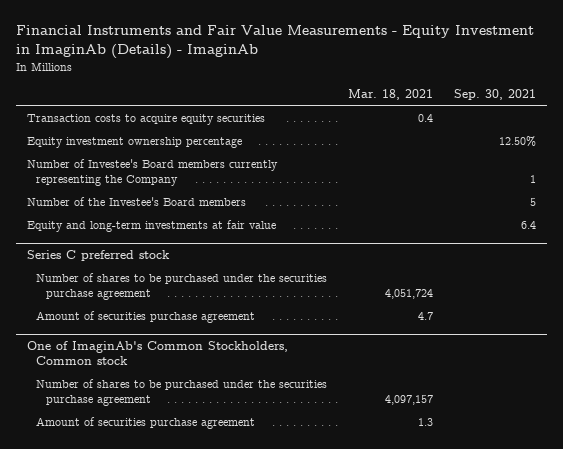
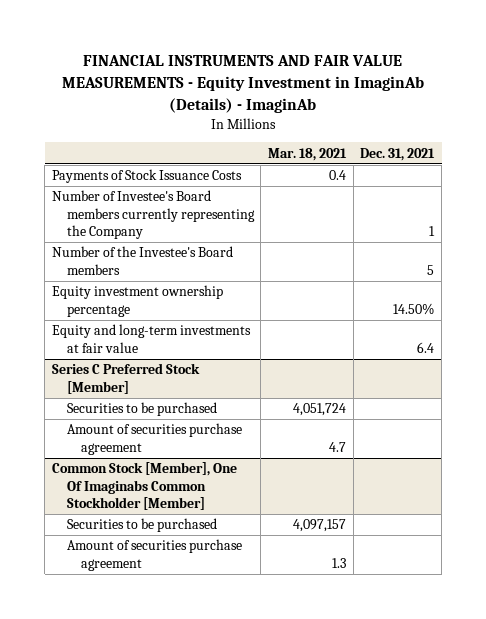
[16,25,535,60] Financial Instruments and Fair Value Measurements - Equity Investment in ImaginAb (Details) - ImaginAb -> [62,55,425,113] FINANCIAL INSTRUMENTS AND FAIR VALUE MEASUREMENTS - Equity Investment in ImaginAb (Details) - ImaginAb
[454,89,537,101] Sep. 30, 2021 -> none
none -> [360,147,436,161] Dec. 31, 2021
[26,113,265,125] Transaction costs to acquire equity securities -> [51,169,242,184] Payments of Stock Issuance Costs
[26,136,242,148] Equity investment ownership percentage -> [51,285,223,317] Equity investment ownership percentage
[26,250,170,262] Series C preferred stock -> [51,363,200,394] Series C Preferred Stock [Member]
[36,272,328,300] Number of shares to be purchased under the securities purchase agreement -> [66,402,217,417] Securities to be purchased
[26,341,288,366] One of ImaginAb's Common Stockholders, Common stock -> [51,462,237,510] Common Stock [Member], One Of Imaginabs Common Stockholder [Member]
[36,378,328,406] Number of shares to be purchased under the securities purchase agreement -> [66,518,217,533] Securities to be purchased

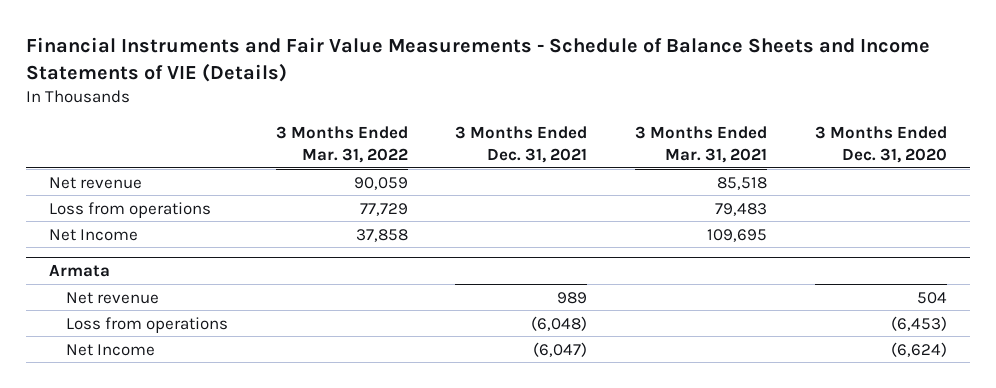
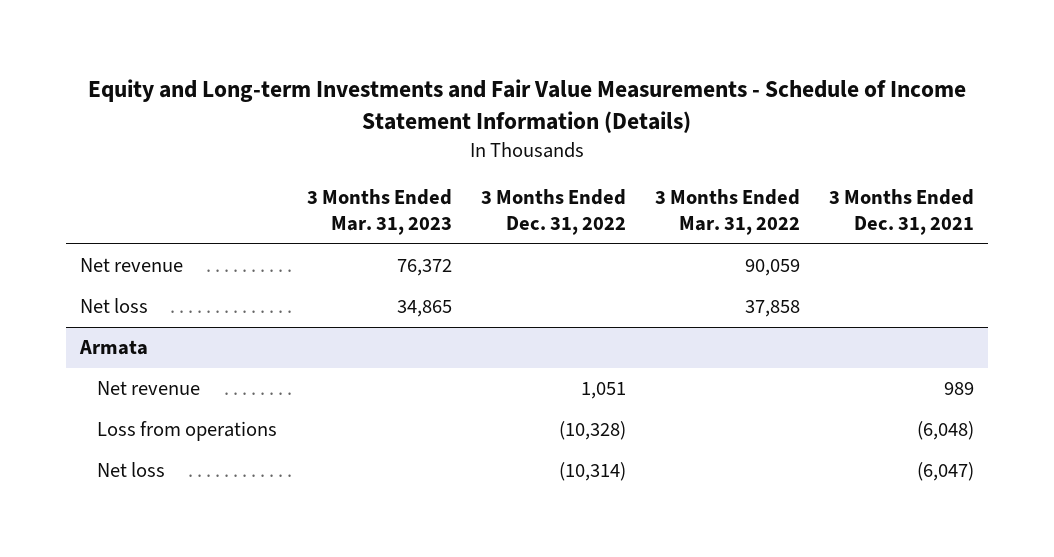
[25,37,930,83] Financial Instruments and Fair Value Measurements - Schedule of Balance Sheets and Income Statements of VIE (Details) -> [87,79,966,134] Equity and Long-term Investments and Fair Value Measurements - Schedule of Income Statement Information (Details)
[634,126,767,163] 3 Months Ended Mar. 31, 2021 -> none
[814,126,947,163] 3 Months Ended Dec. 31, 2020 -> none
none -> [306,189,452,235] 3 Months Ended Mar. 31, 2023
none -> [480,189,626,235] 3 Months Ended Dec. 31, 2022
[49,201,212,218] Loss from operations -> none
[49,228,139,241] Net Income -> [80,298,149,314] Net loss
[66,343,156,356] Net Income -> [97,462,166,478] Net loss

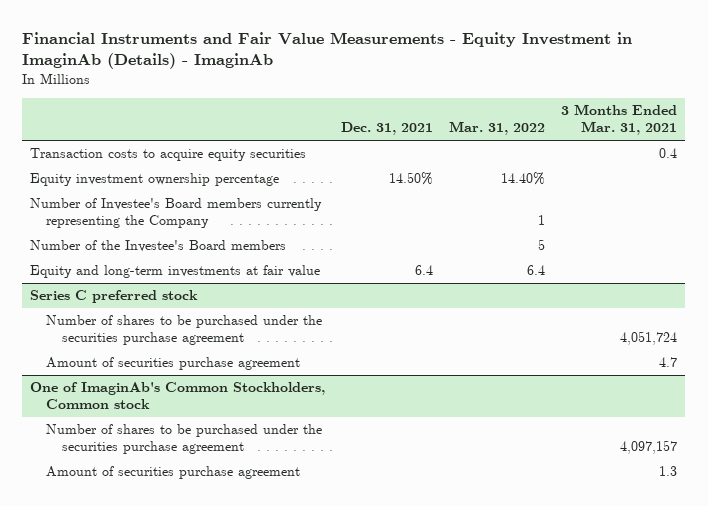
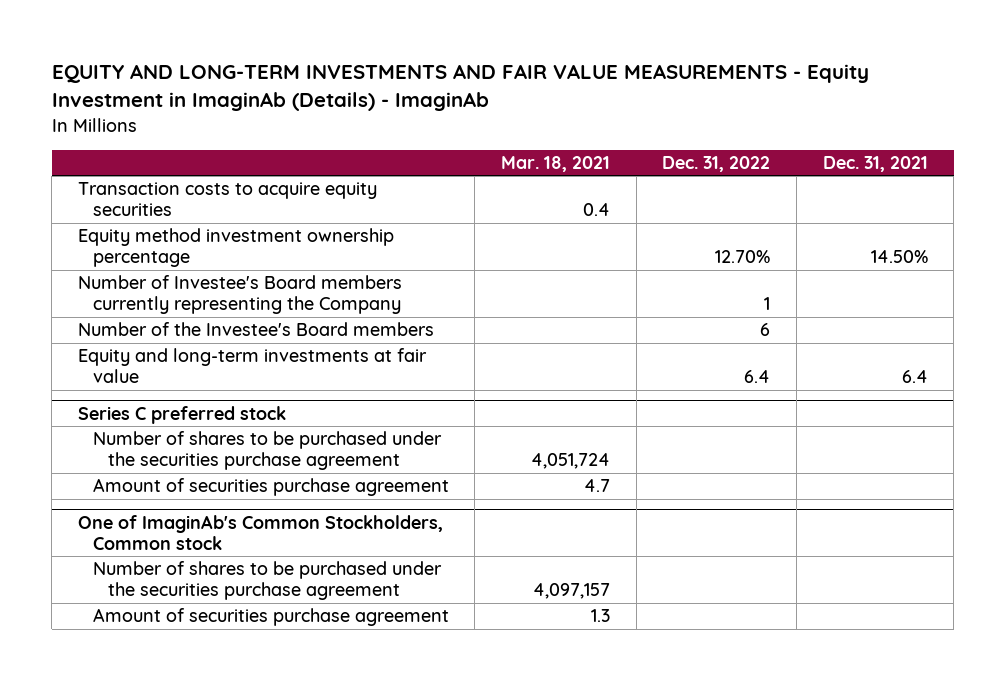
[22,31,633,70] Financial Instruments and Fair Value Measurements - Equity Investment in ImaginAb (Details) - ImaginAb -> [51,64,869,112] EQUITY AND LONG-TERM INVESTMENTS AND FAIR VALUE MEASUREMENTS - Equity Investment in ImaginAb (Details) - ImaginAb
[449,121,546,136] Mar. 31, 2022 -> none
[561,104,678,136] 3 Months Ended Mar. 31, 2021 -> none
none -> [500,155,610,172] Mar. 18, 2021
none -> [662,155,771,172] Dec. 31, 2022
[30,173,280,187] Equity investment ownership percentage -> [77,228,394,268] Equity method investment ownership percentage

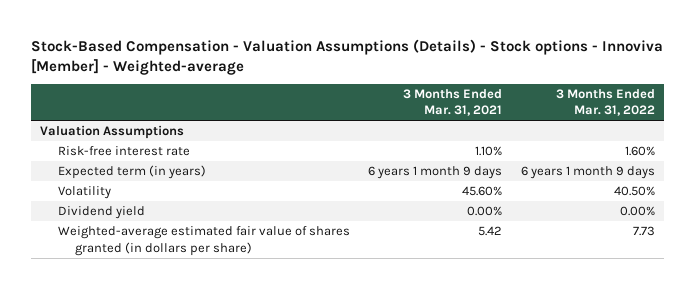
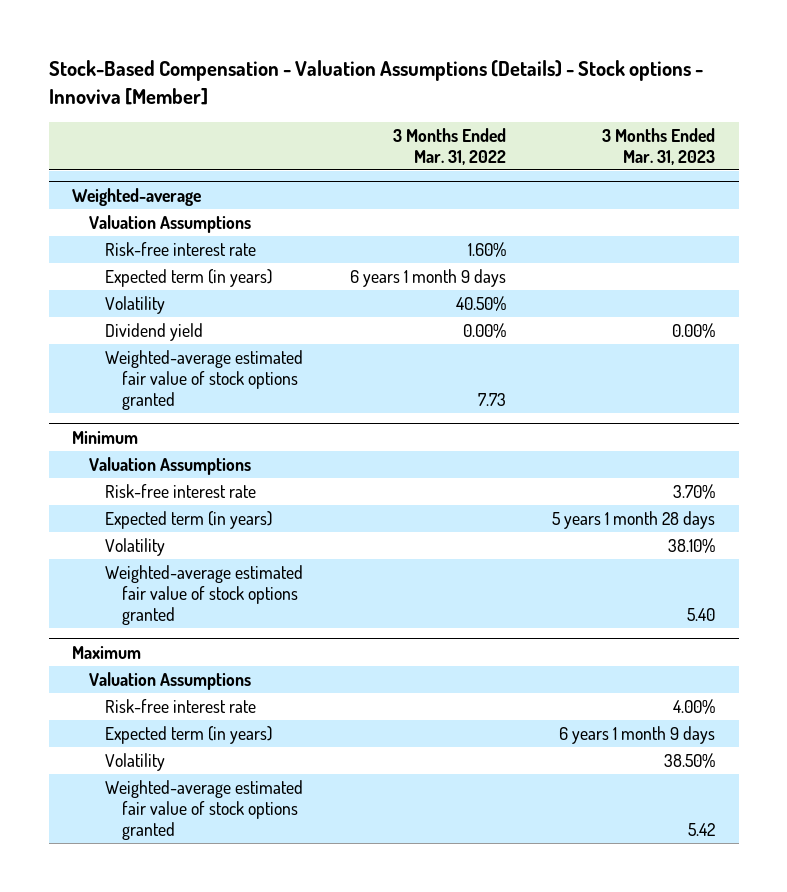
[30,38,663,75] Stock-Based Compensation - Valuation Assumptions (Details) - Stock options - Innoviva [Member] - Weighted-average -> [48,60,703,105] Stock-Based Compensation - Valuation Assumptions (Details) - Stock options - Innoviva [Member]
[403,88,503,117] 3 Months Ended Mar. 31, 2021 -> none
none -> [602,127,716,165] 3 Months Ended Mar. 31, 2023
none -> [72,187,202,206] Weighted-average
[57,226,350,256] Weighted-average estimated fair value of shares granted (in dollars per share) -> [105,350,304,410] Weighted-average estimated fair value of stock options granted
none -> [72,430,139,444] Minimum
none -> [88,457,251,476] Valuation Assumptions
none -> [105,484,257,499] Risk-free interest rate
none -> [105,511,273,530] Expected term (in years)
none -> [105,538,166,557] Volatility
none -> [105,565,304,625] Weighted-average estimated fair value of stock options granted
none -> [72,645,142,659] Maximum
none -> [88,672,251,691] Valuation Assumptions
none -> [105,699,257,714] Risk-free interest rate
none -> [105,726,273,745] Expected term (in years)
none -> [105,753,166,772] Volatility
none -> [105,780,304,840] Weighted-average estimated fair value of stock options granted

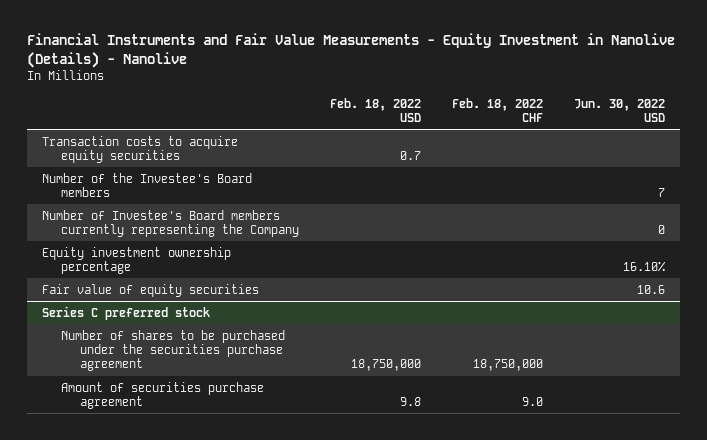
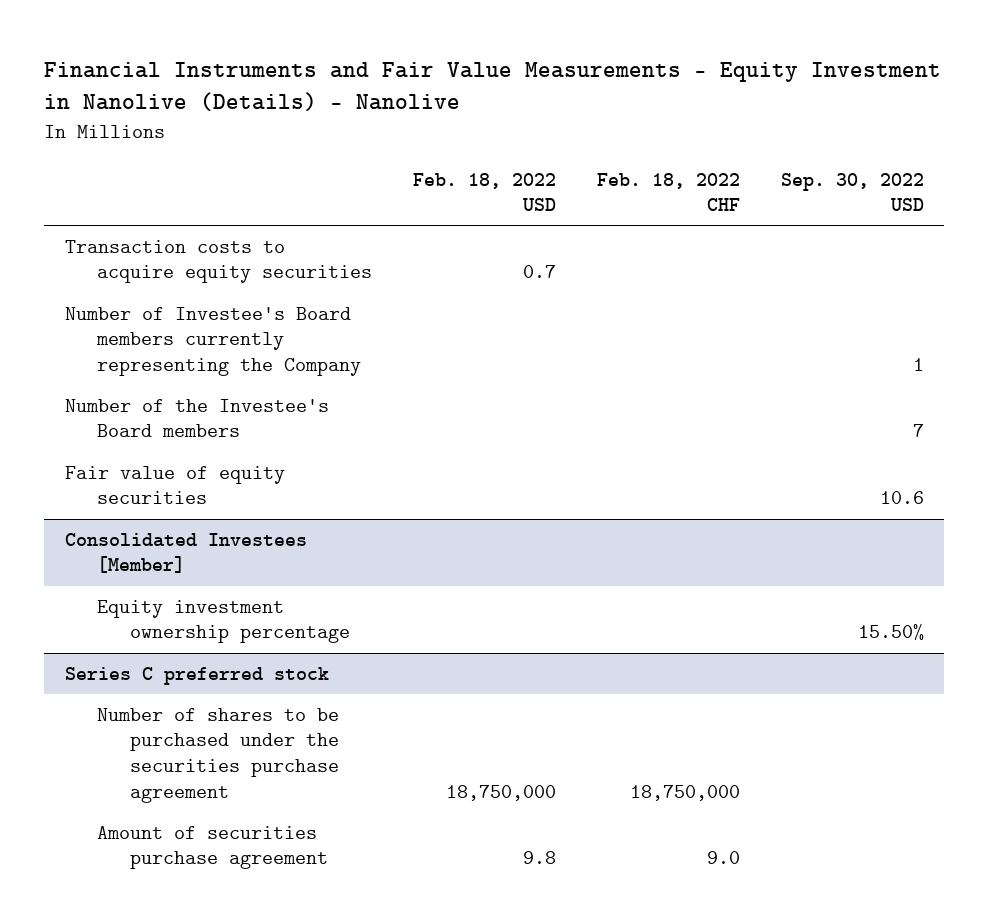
[573,98,665,122] Jun. 30, 2022 USD -> none
none -> [780,172,924,212] Sep. 30, 2022 USD
[42,246,232,275] Equity investment ownership percentage -> none
[42,172,253,198] Number of the Investee's Board members -> [64,398,329,438] Number of the Investee's Board members
none -> [64,532,307,574] Consolidated Investees [Member]
none -> [97,599,351,644] Equity investment ownership percentage

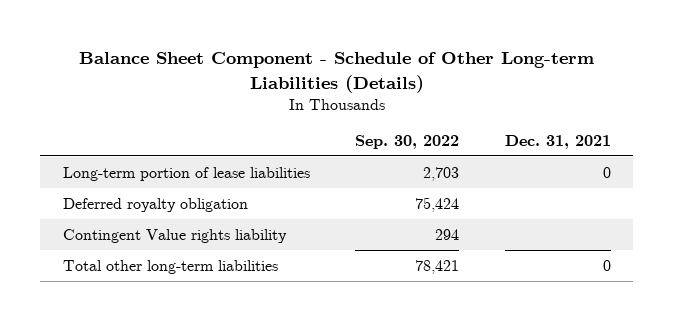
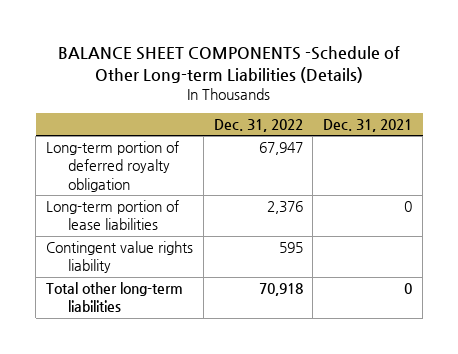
[78,52,594,93] Balance Sheet Component - Schedule of Other Long-term Liabilities (Details) -> [58,45,401,83] BALANCE SHEET COMPONENTS -Schedule of Other Long-term Liabilities (Details)
[355,134,460,149] Sep. 30, 2022 -> none
none -> [213,118,303,132] Dec. 31, 2022
none -> [46,141,180,192] Long-term portion of deferred royalty obligation
[62,197,248,212] Deferred royalty obligation -> none
[62,228,287,243] Contingent Value rights liability -> [46,241,194,274] Contingent value rights liability

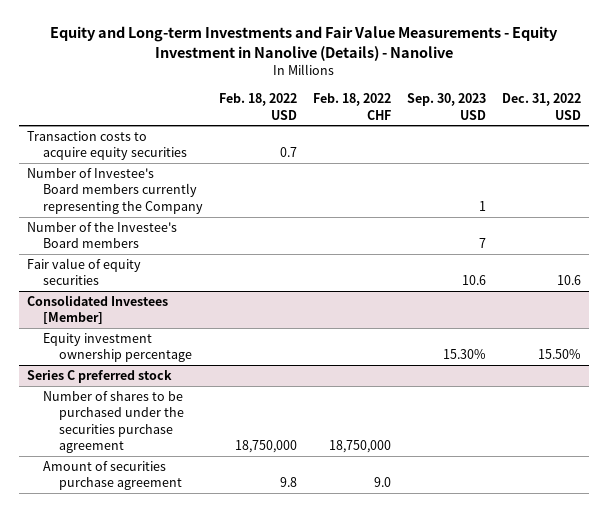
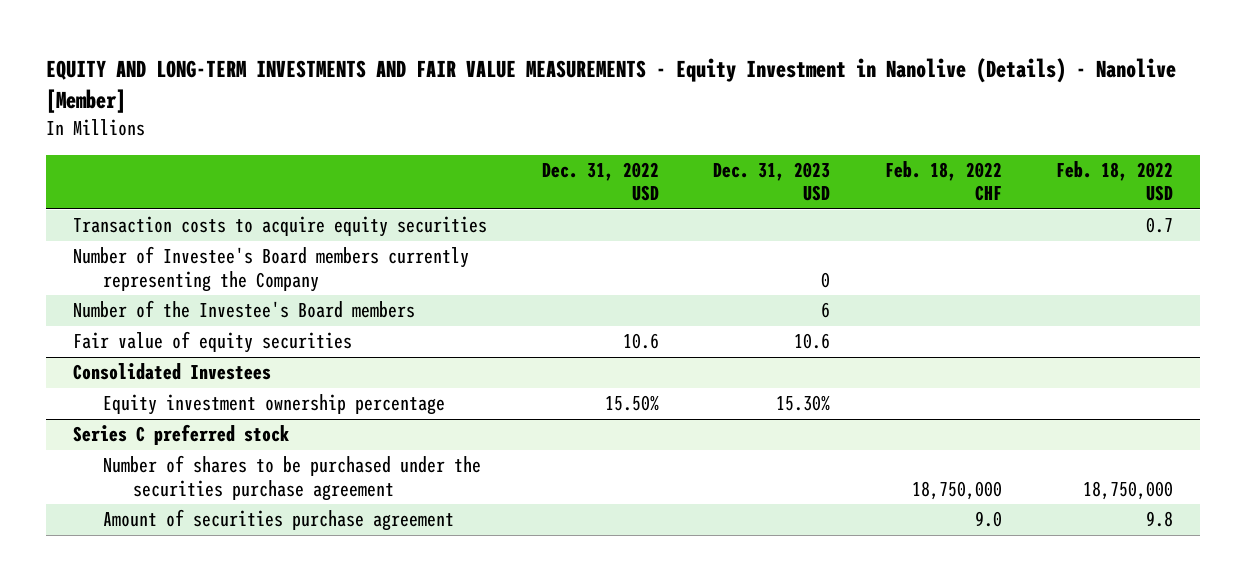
[49,26,558,62] Equity and Long-term Investments and Fair Value Measurements - Equity Investment in Nanolive (Details) - Nanolive -> [45,57,1176,113] EQUITY AND LONG-TERM INVESTMENTS AND FAIR VALUE MEASUREMENTS - Equity Investment in Nanolive (Details) - Nanolive [Member]
[407,93,487,120] Sep. 30, 2023 USD -> none
none -> [713,161,831,202] Dec. 31, 2023 USD
[26,295,168,325] Consolidated Investees [Member] -> [73,363,272,381] Consolidated Investees

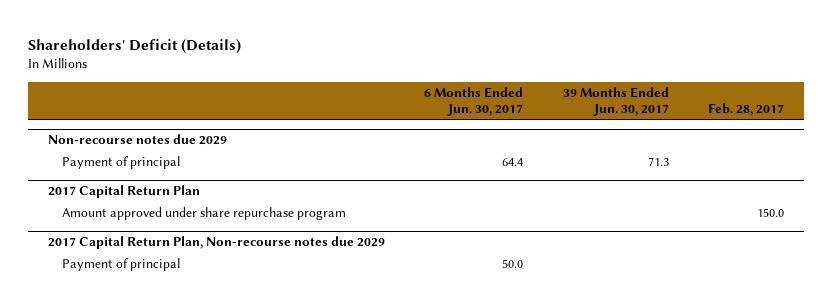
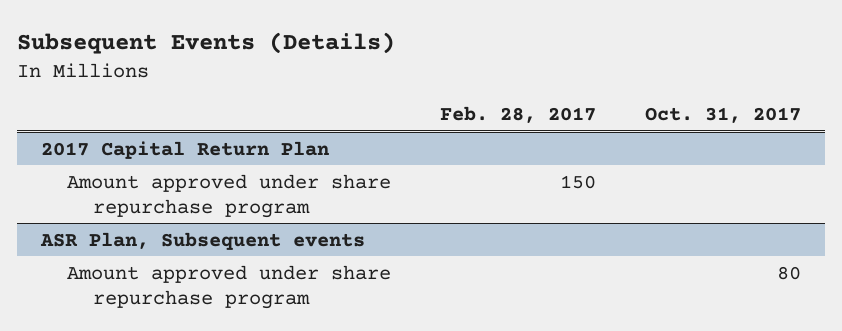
[28,38,242,54] Shareholders' Deficit (Details) -> [16,32,395,55] Subsequent Events (Details)
[424,86,524,117] 6 Months Ended Jun. 30, 2017 -> none
[562,86,669,117] 39 Months Ended Jun. 30, 2017 -> none
none -> [644,107,801,124] Oct. 31, 2017
[48,134,228,146] Non-recourse notes due 2029 -> none
[62,156,181,170] Payment of principal -> none
[48,236,386,250] 2017 Capital Return Plan, Non-recourse notes due 2029 -> none
[62,258,181,272] Payment of principal -> none
[756,208,784,218] 150.0 -> [560,174,597,189] 150
none -> [40,231,366,250] ASR Plan, Subsequent events
none -> [67,264,392,309] Amount approved under share repurchase program

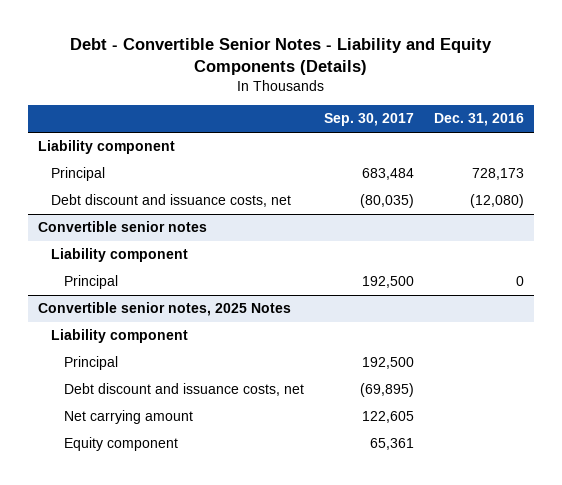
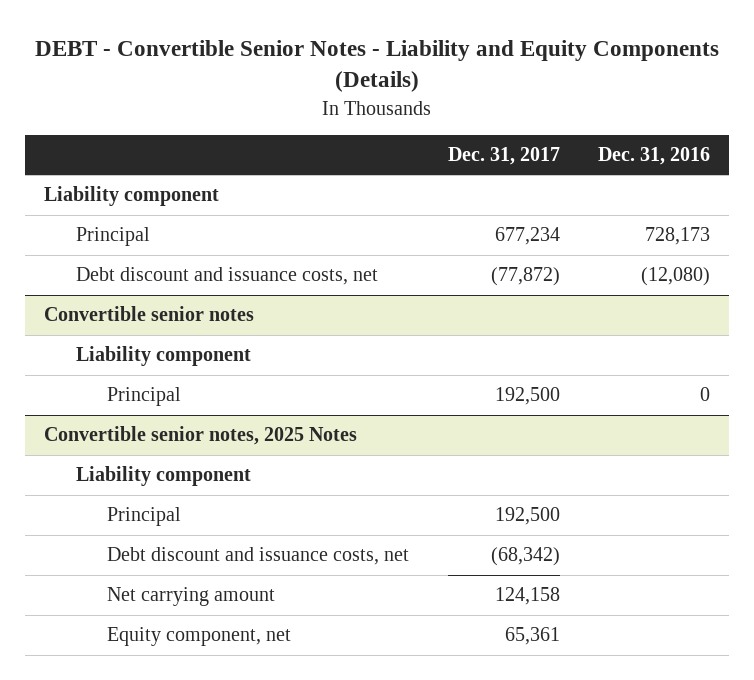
[69,37,492,75] Debt - Convertible Senior Notes - Liability and Equity Components (Details) -> [34,40,719,93] DEBT - Convertible Senior Notes - Liability and Equity Components (Details)
[323,113,414,127] Sep. 30, 2017 -> none
none -> [447,147,560,166] Dec. 31, 2017
[63,437,178,452] Equity component -> [107,627,292,647] Equity component, net

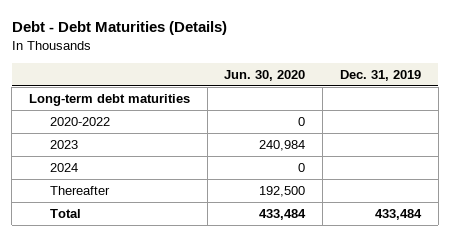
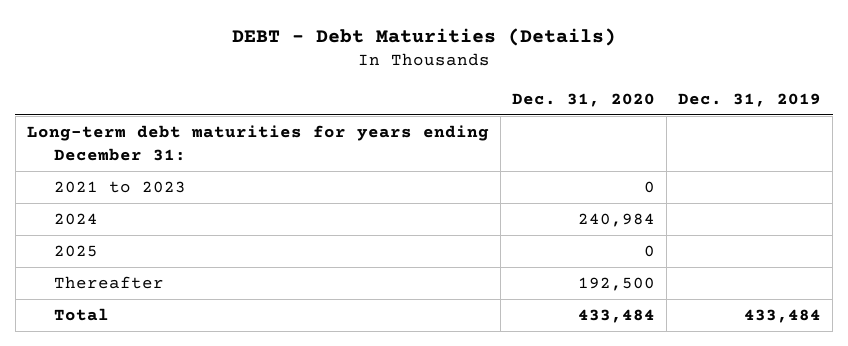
[11,21,227,36] Debt - Debt Maturities (Details) -> [231,27,616,46] DEBT - Debt Maturities (Details)
[224,70,306,82] Jun. 30, 2020 -> none
none -> [511,92,655,107] Dec. 31, 2020
[49,116,110,126] 2020-2022 -> none
[49,139,78,149] 2023 -> none
[28,93,190,106] Long-term debt maturities -> [26,125,489,161] Long-term debt maturities for years ending December 31:
none -> [53,181,186,194] 2021 to 2023
none -> [53,245,98,258] 2025

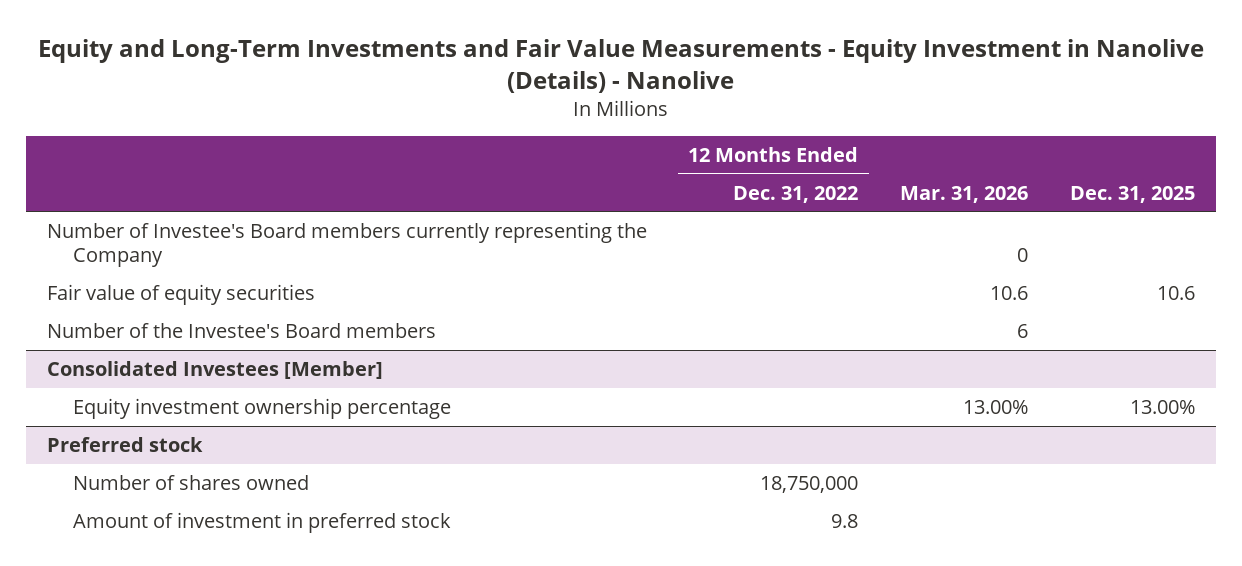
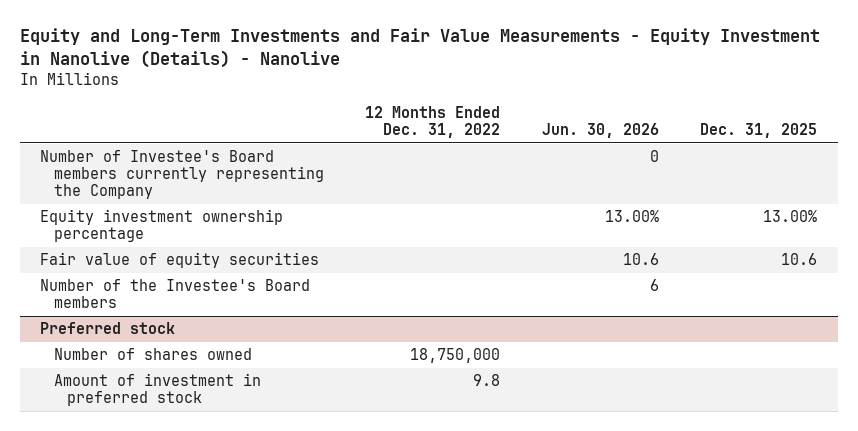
[900,185,1029,203] Mar. 31, 2026 -> none
none -> [541,122,659,138] Jun. 30, 2026
none -> [40,209,284,243] Equity investment ownership percentage
[46,361,383,380] Consolidated Investees [Member] -> none
[73,398,452,420] Equity investment ownership percentage -> none

